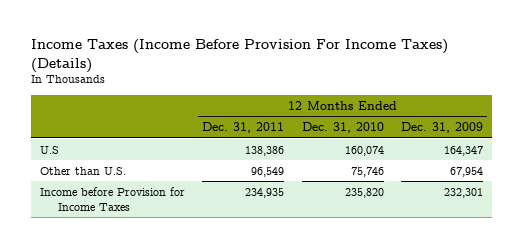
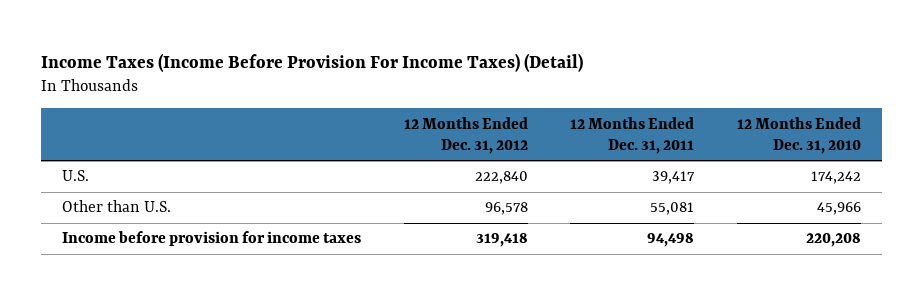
[31,39,449,73] Income Taxes (Income Before Provision For Income Taxes) (Details) -> [40,52,583,72] Income Taxes (Income Before Provision For Income Taxes) (Detail)
[401,122,484,134] Dec. 31, 2009 -> none
none -> [403,116,528,154] 12 Months Ended Dec. 31, 2012
[39,145,59,154] U.S -> [62,170,90,182] U.S.
[245,145,285,156] 138,386 -> [652,171,696,185] 39,417
[344,145,384,156] 160,074 -> [810,171,861,185] 174,242
[251,166,285,177] 96,549 -> [650,202,695,216] 55,081
[350,166,384,177] 75,746 -> [816,202,861,216] 45,966
[39,186,185,211] Income before Provision for Income Taxes -> [62,231,362,247] Income before provision for income taxes
[245,187,285,198] 234,935 -> [647,233,695,248] 94,498
[344,187,384,198] 235,820 -> [805,233,861,248] 220,208

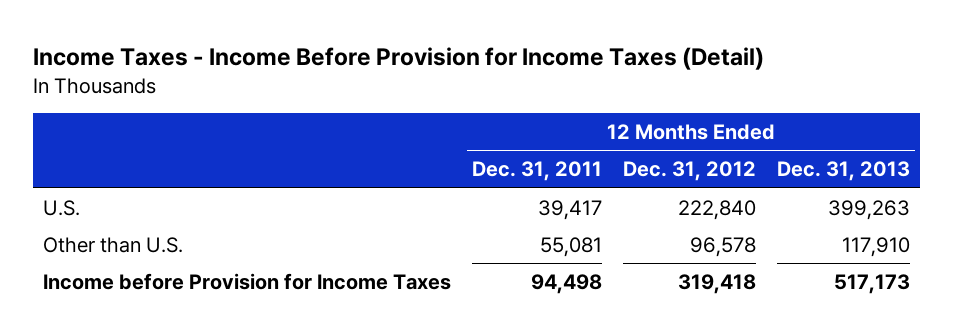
[40,52,583,72] Income Taxes (Income Before Provision For Income Taxes) (Detail) -> [33,47,765,71] Income Taxes - Income Before Provision for Income Taxes (Detail)
[736,116,861,154] 12 Months Ended Dec. 31, 2010 -> none
none -> [776,161,910,182] Dec. 31, 2013
[62,231,362,247] Income before provision for income taxes -> [43,272,452,290] Income before Provision for Income Taxes

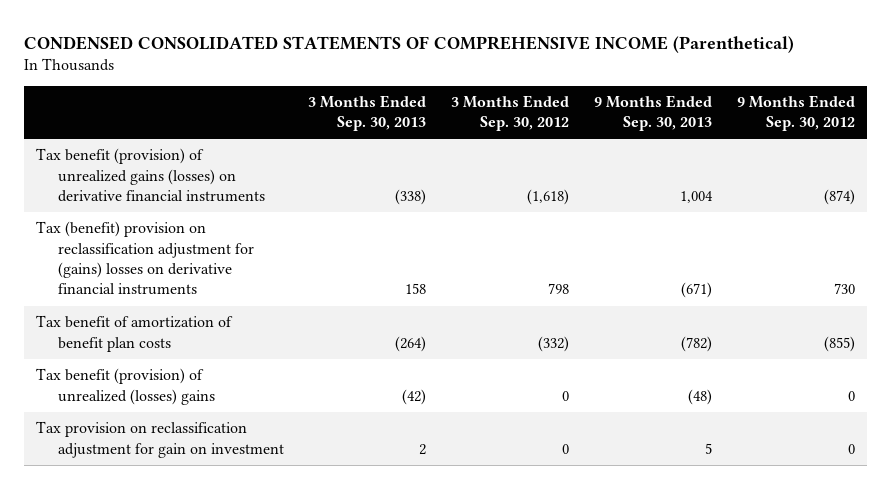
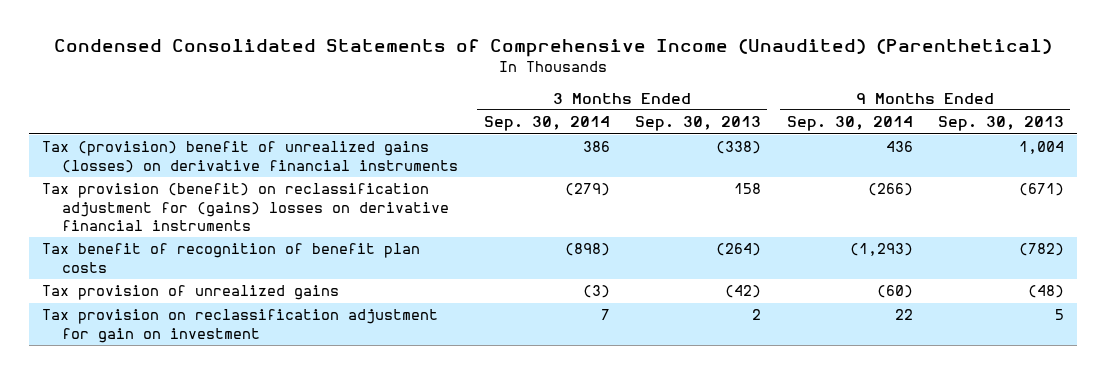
[23,35,794,53] CONDENSED CONSOLIDATED STATEMENTS OF COMPREHENSIVE INCOME (Parenthetical) -> [54,38,1053,57] Condensed Consolidated Statements of Comprehensive Income (Unaudited) (Parenthetical)
[451,95,570,132] 3 Months Ended Sep. 30, 2012 -> none
[736,95,855,132] 9 Months Ended Sep. 30, 2012 -> none
none -> [483,116,610,132] Sep. 30, 2014
none -> [786,116,913,132] Sep. 30, 2014
[36,148,265,203] Tax benefit (provision) of unrealized gains (losses) on derivative financial instruments -> [41,141,459,173] Tax (provision) benefit of unrealized gains (losses) on derivative financial instruments
[36,221,254,296] Tax (benefit) provision on reclassification adjustment for (gains) losses on derivative financial instruments -> [41,183,450,231] Tax provision (benefit) on reclassification adjustment for (gains) losses on derivative financial instruments
[36,315,234,352] Tax benefit of amortization of benefit plan costs -> [41,243,420,273] Tax benefit of recognition of benefit plan costs
[36,368,215,405] Tax benefit (provision) of unrealized (losses) gains -> [41,285,339,301] Tax provision of unrealized gains

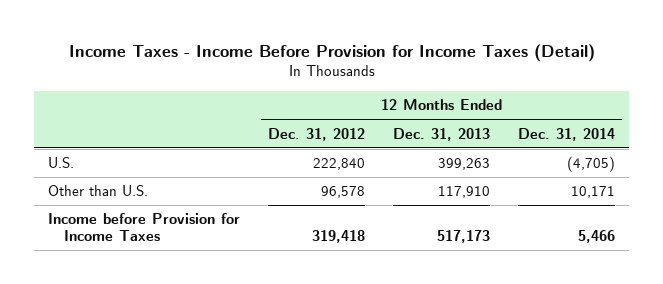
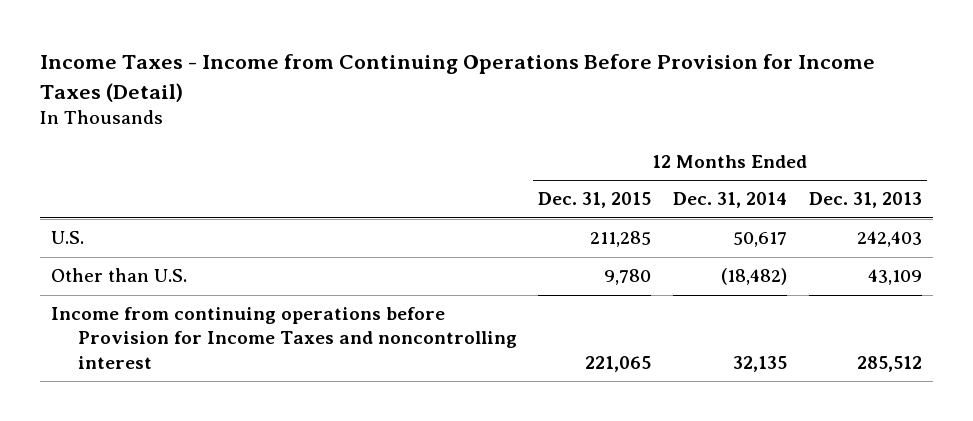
[68,43,595,62] Income Taxes - Income Before Provision for Income Taxes (Detail) -> [40,54,876,102] Income Taxes - Income from Continuing Operations Before Provision for Income Taxes (Detail)
[268,127,366,141] Dec. 31, 2012 -> none
none -> [538,192,652,209] Dec. 31, 2015
[438,158,491,171] 399,263 -> [856,231,922,248] 242,403
[567,156,616,173] (4,705) -> [733,232,788,248] 50,617
[438,186,491,199] 117,910 -> [867,269,922,286] 43,109
[571,186,616,199] 10,171 -> [721,268,788,286] (18,482)
[48,213,241,241] Income before Provision for Income Taxes -> [51,307,517,369] Income from continuing operations before Provision for Income Taxes and noncontrolling interest
[437,229,491,243] 517,173 -> [856,355,922,372] 285,512
[578,229,616,243] 5,466 -> [733,355,788,372] 32,135

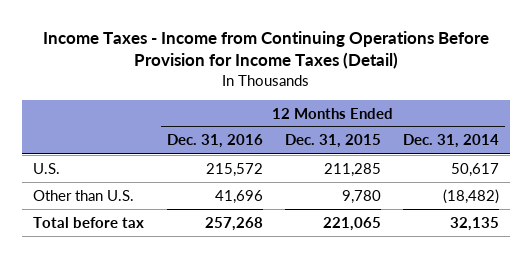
[808,192,922,209] Dec. 31, 2013 -> none
none -> [166,134,263,149] Dec. 31, 2016
[51,307,517,369] Income from continuing operations before Provision for Income Taxes and noncontrolling interest -> [33,216,145,228] Total before tax

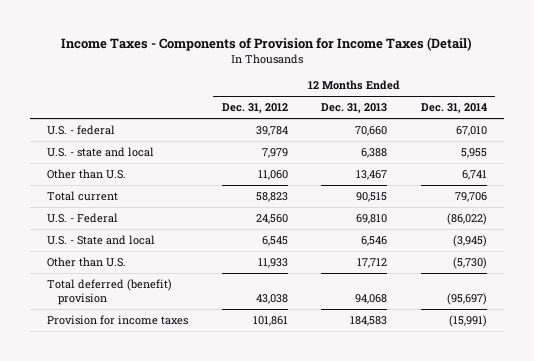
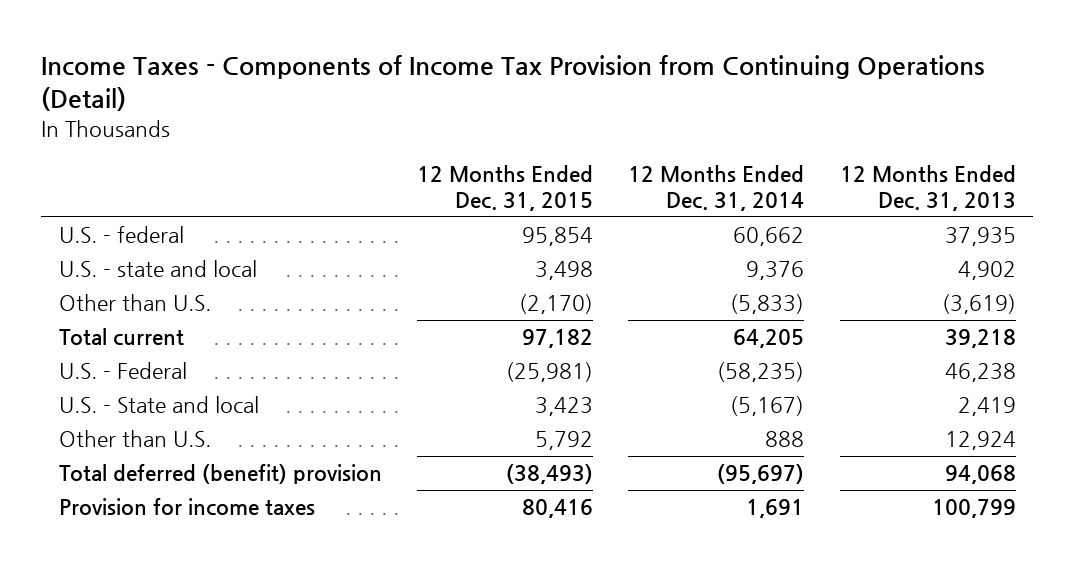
[61,36,473,51] Income Taxes - Components of Provision for Income Taxes (Detail) -> [41,55,986,112] Income Taxes - Components of Income Tax Provision from Continuing Operations (Detail)
[221,103,288,114] Dec. 31, 2012 -> none
none -> [416,165,593,212] 12 Months Ended Dec. 31, 2015
[355,126,388,137] 70,660 -> [944,227,1016,247] 37,935
[456,126,488,137] 67,010 -> [733,227,805,247] 60,662
[361,148,388,159] 6,388 -> [957,261,1016,281] 4,902
[461,148,488,159] 5,955 -> [746,261,805,281] 9,376
[356,170,388,181] 13,467 -> [941,294,1016,315] (3,619)
[462,170,488,181] 6,741 -> [730,294,805,315] (5,833)
[356,192,388,203] 90,515 -> [944,329,1016,349] 39,218
[455,192,488,203] 79,706 -> [733,329,805,349] 64,205
[356,214,388,225] 69,810 -> [944,363,1016,383] 46,238
[447,213,488,226] (86,022) -> [717,362,805,383] (58,235)
[361,236,388,247] 6,546 -> [957,397,1016,417] 2,419
[453,235,488,248] (3,945) -> [730,396,805,417] (5,167)
[357,258,388,269] 17,712 -> [944,431,1016,451] 12,924
[453,257,488,270] (5,730) -> [765,431,805,448] 888
[350,316,388,327] 184,583 -> [931,499,1016,519] 100,799
[449,315,488,328] (15,991) -> [746,499,805,519] 1,691

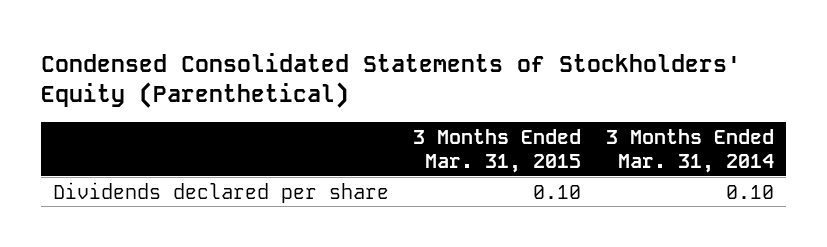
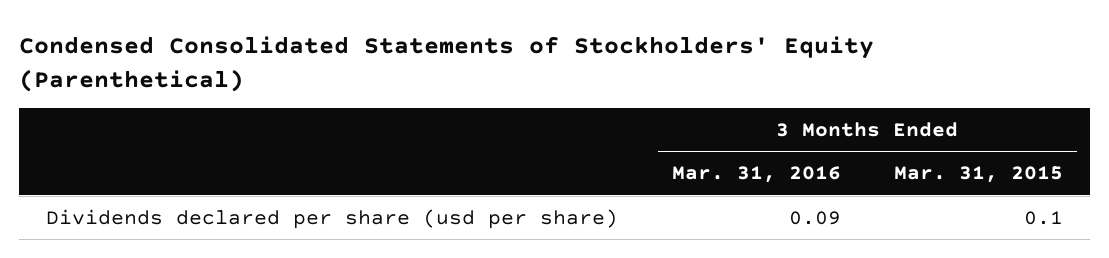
[605,128,774,173] 3 Months Ended Mar. 31, 2014 -> none
none -> [671,166,841,184] Mar. 31, 2016
[53,181,390,203] Dividends declared per share -> [45,209,618,230] Dividends declared per share (usd per share)
[533,184,582,199] 0.10 -> [1024,211,1064,226] 0.1

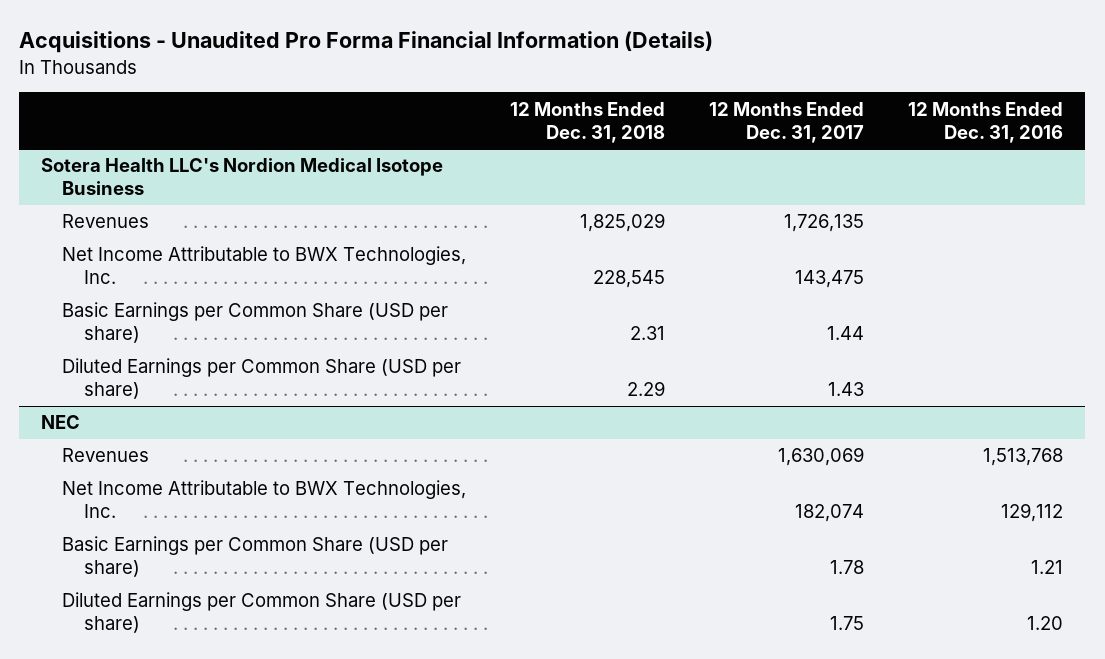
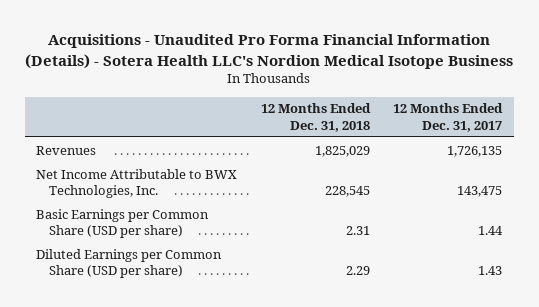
[19,31,714,54] Acquisitions - Unaudited Pro Forma Financial Information (Details) -> [25,34,514,69] Acquisitions - Unaudited Pro Forma Financial Information (Details) - Sotera Health LLC's Nordion Medical Isotope Business
[908,101,1064,143] 12 Months Ended Dec. 31, 2016 -> none
[41,158,444,196] Sotera Health LLC's Nordion Medical Isotope Business -> none
[41,415,81,430] NEC -> none
[62,448,150,463] Revenues -> none
[62,480,467,519] Net Income Attributable to BWX Technologies, Inc. -> none
[62,536,449,578] Basic Earnings per Common Share (USD per share) -> none
[62,592,462,634] Diluted Earnings per Common Share (USD per share) -> none

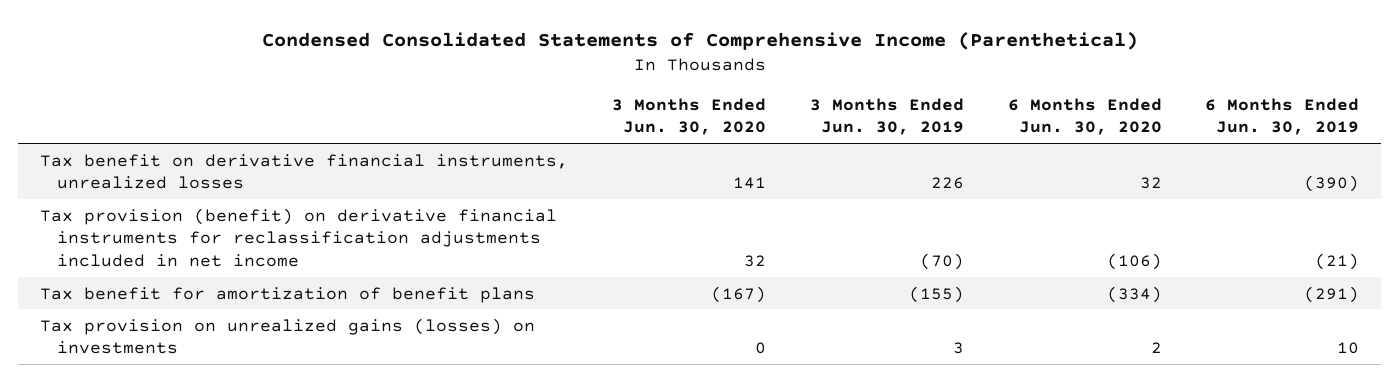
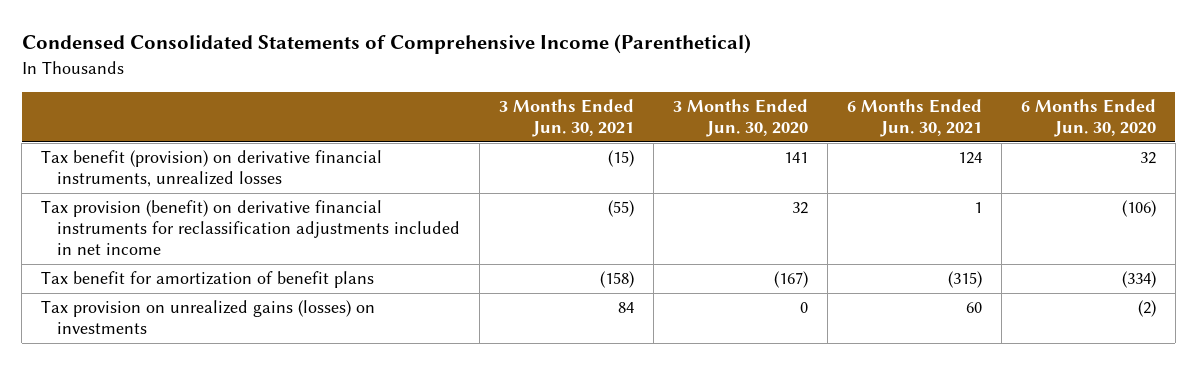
[809,97,964,136] 3 Months Ended Jun. 30, 2019 -> none
[1205,97,1360,136] 6 Months Ended Jun. 30, 2019 -> none
none -> [499,99,635,137] 3 Months Ended Jun. 30, 2021
none -> [846,99,982,137] 6 Months Ended Jun. 30, 2021
[40,153,569,190] Tax benefit on derivative financial instruments, unrealized losses -> [41,150,383,188] Tax benefit (provision) on derivative financial instruments, unrealized losses
[1150,342,1162,354] 2 -> [1137,300,1156,318] (2)

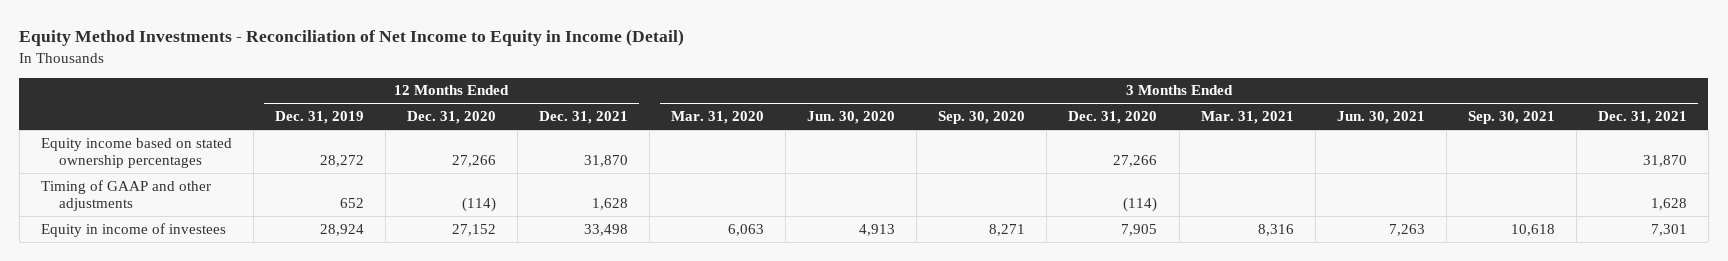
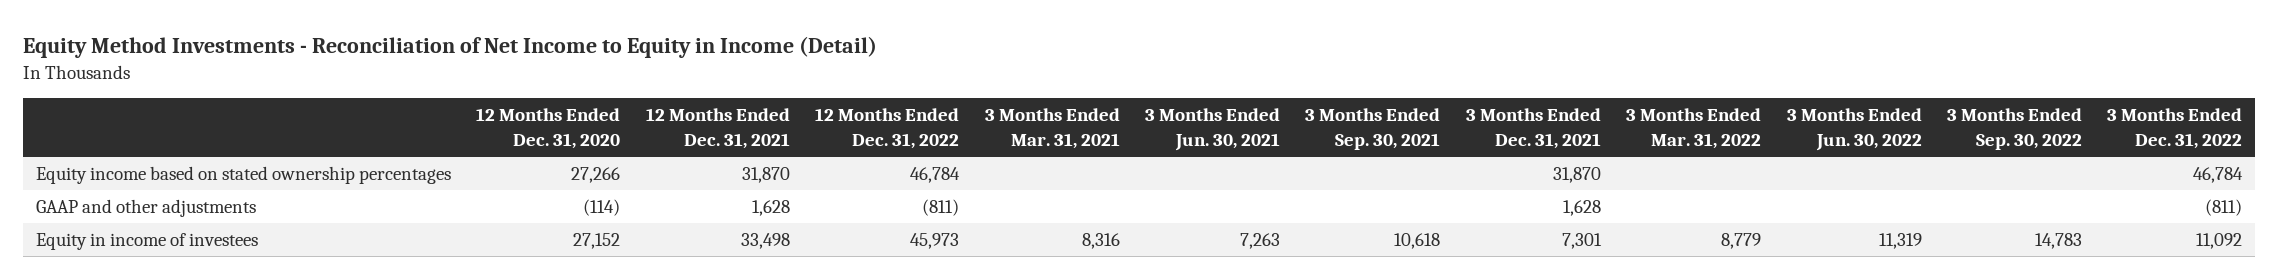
[274,111,364,125] Dec. 31, 2019 -> none
[671,111,765,125] Mar. 31, 2020 -> none
[807,111,896,125] Jun. 30, 2020 -> none
[938,111,1026,125] Sep. 30, 2020 -> none
[1068,111,1158,125] Dec. 31, 2020 -> none
none -> [815,108,960,149] 12 Months Ended Dec. 31, 2022
none -> [1626,108,1762,149] 3 Months Ended Mar. 31, 2022
none -> [1786,108,1922,151] 3 Months Ended Jun. 30, 2022
none -> [1947,108,2083,150] 3 Months Ended Sep. 30, 2022
none -> [2107,108,2243,149] 3 Months Ended Dec. 31, 2022
[40,179,211,212] Timing of GAAP and other adjustments -> [35,199,256,218] GAAP and other adjustments

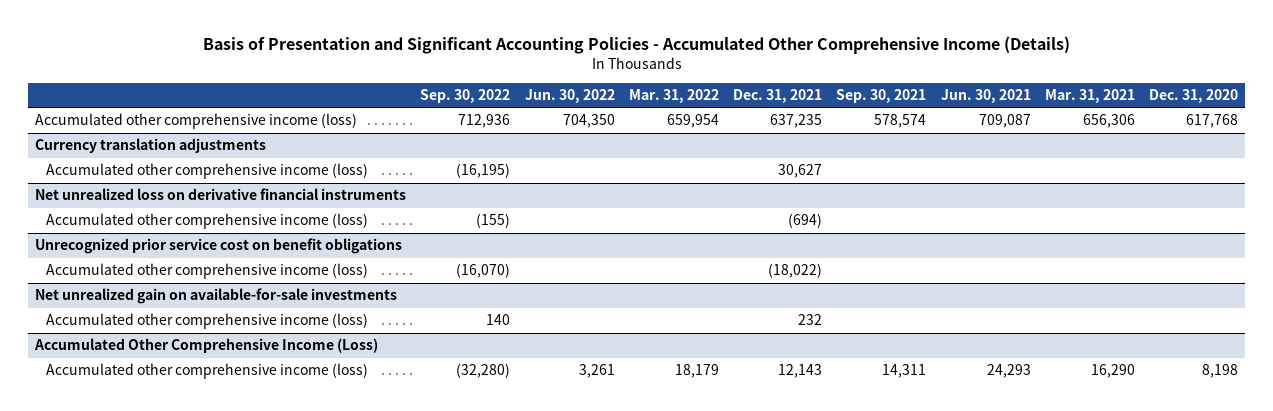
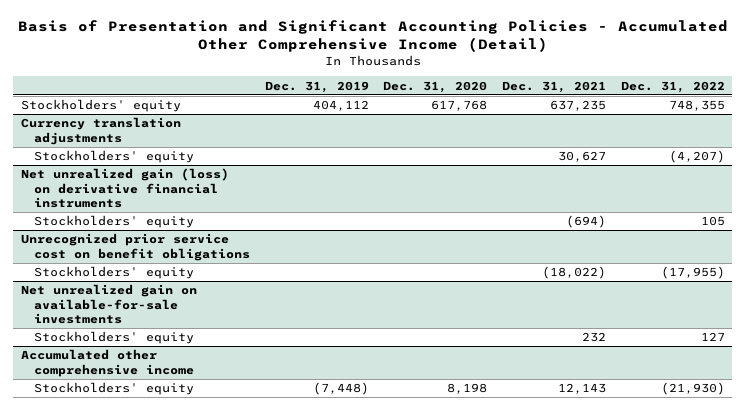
[202,35,1070,54] Basis of Presentation and Significant Accounting Policies - Accumulated Other Comprehensive Income (Details) -> [17,20,728,53] Basis of Presentation and Significant Accounting Policies - Accumulated Other Comprehensive Income (Detail)
[420,89,511,104] Sep. 30, 2022 -> none
[524,89,615,104] Jun. 30, 2022 -> none
[628,89,719,104] Mar. 31, 2022 -> none
[836,89,927,104] Sep. 30, 2021 -> none
[940,89,1031,104] Jun. 30, 2021 -> none
[1044,89,1135,104] Mar. 31, 2021 -> none
none -> [264,80,369,93] Dec. 31, 2019
none -> [620,80,725,93] Dec. 31, 2022
[34,113,357,130] Accumulated other comprehensive income (loss) -> [20,99,181,113] Stockholders' equity
[46,163,369,180] Accumulated other comprehensive income (loss) -> [33,150,194,164] Stockholders' equity
[34,188,406,201] Net unrealized loss on derivative financial instruments -> [20,168,229,209] Net unrealized gain (loss) on derivative financial instruments
[46,213,369,230] Accumulated other comprehensive income (loss) -> [33,215,194,229] Stockholders' equity
[46,263,369,280] Accumulated other comprehensive income (loss) -> [33,266,194,280] Stockholders' equity
[46,313,369,330] Accumulated other comprehensive income (loss) -> [33,331,194,345] Stockholders' equity
[33,338,378,354] Accumulated Other Comprehensive Income (Loss) -> [20,349,194,377] Accumulated other comprehensive income
[46,363,369,380] Accumulated other comprehensive income (loss) -> [33,382,194,396] Stockholders' equity

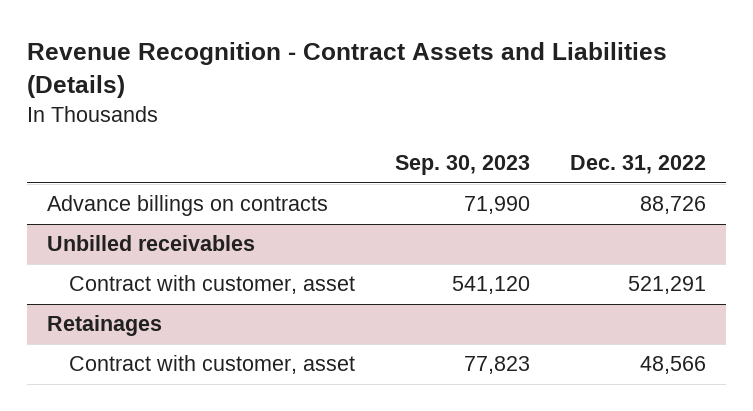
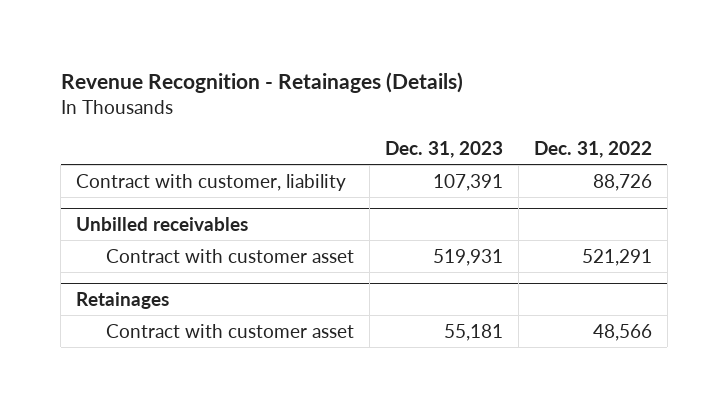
[26,41,667,98] Revenue Recognition - Contract Assets and Liabilities (Details) -> [60,72,463,94] Revenue Recognition - Retainages (Details)
[395,155,531,176] Sep. 30, 2023 -> none
none -> [384,140,503,158] Dec. 31, 2023
[46,195,328,217] Advance billings on contracts -> [76,173,347,191] Contract with customer, liability
[69,275,356,295] Contract with customer, asset -> [105,248,354,263] Contract with customer asset
[69,355,356,375] Contract with customer, asset -> [105,323,354,338] Contract with customer asset

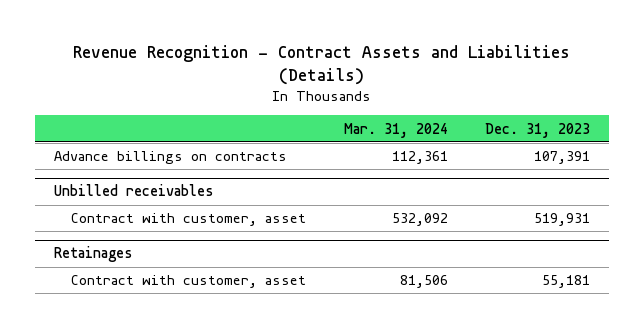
[60,72,463,94] Revenue Recognition - Retainages (Details) -> [73,45,571,85] Revenue Recognition - Contract Assets and Liabilities (Details)
[533,140,652,158] Dec. 31, 2022 -> none
none -> [343,122,448,138] Mar. 31, 2024
[76,173,347,191] Contract with customer, liability -> [54,151,288,165] Advance billings on contracts
[105,248,354,263] Contract with customer asset -> [70,213,306,227] Contract with customer, asset
[105,323,354,338] Contract with customer asset -> [70,275,306,289] Contract with customer, asset

